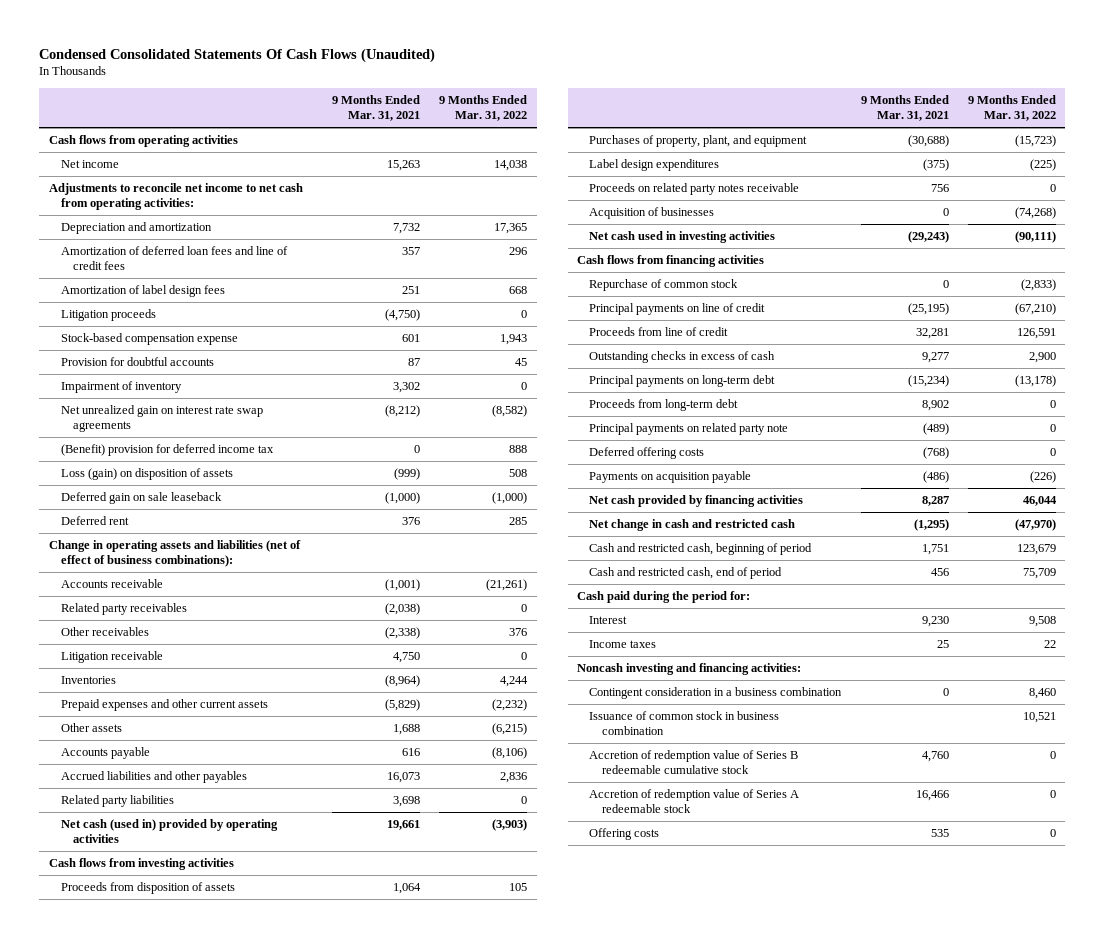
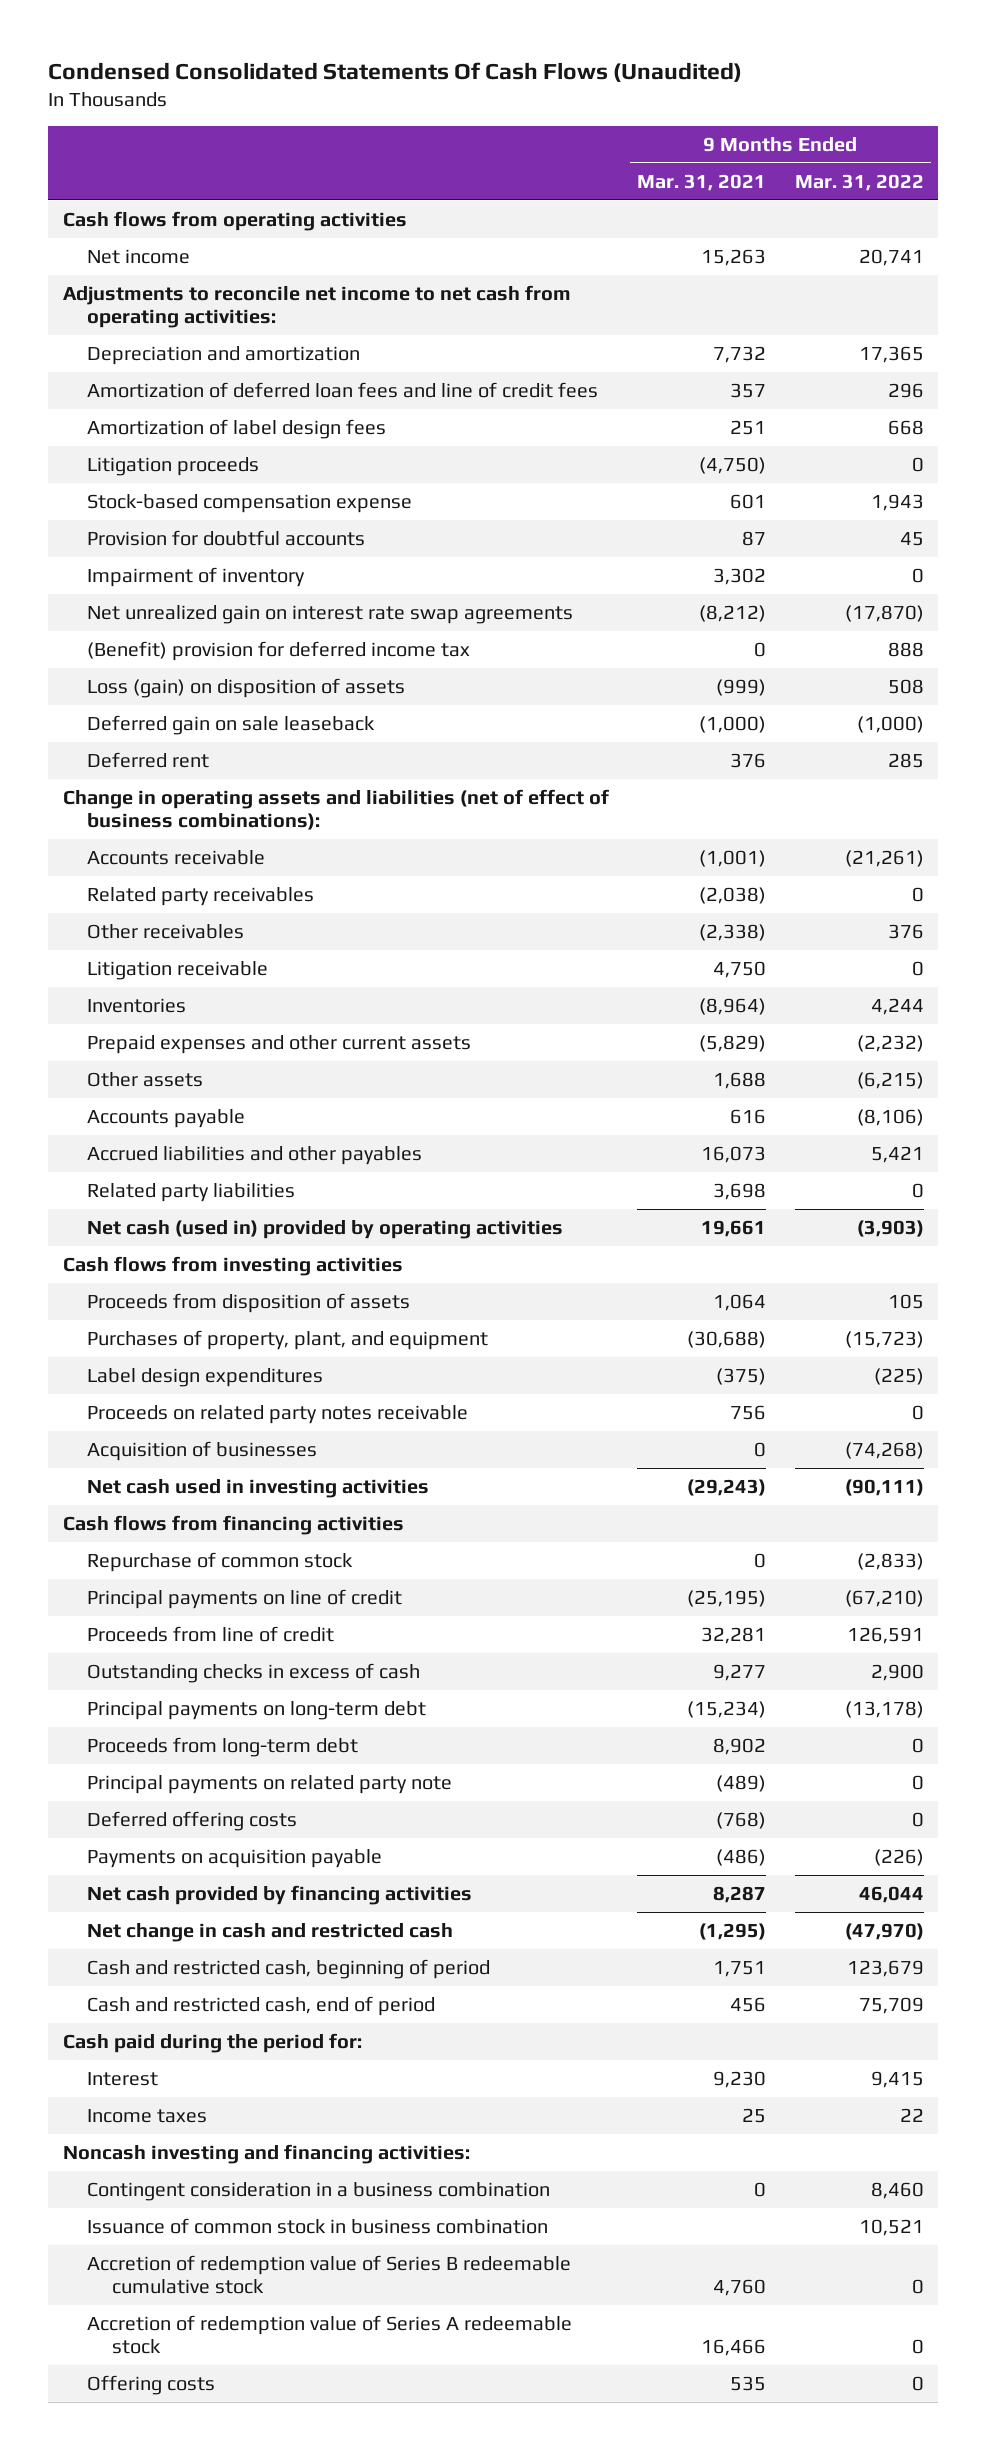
[494,160,528,172] 14,038 -> [858,248,924,266] 20,741
[492,405,528,418] (8,582) -> [844,604,924,622] (17,870)
[500,772,528,784] 2,836 -> [870,1145,924,1163] 5,421
[1028,616,1056,628] 9,508 -> [870,2070,924,2088] 9,415

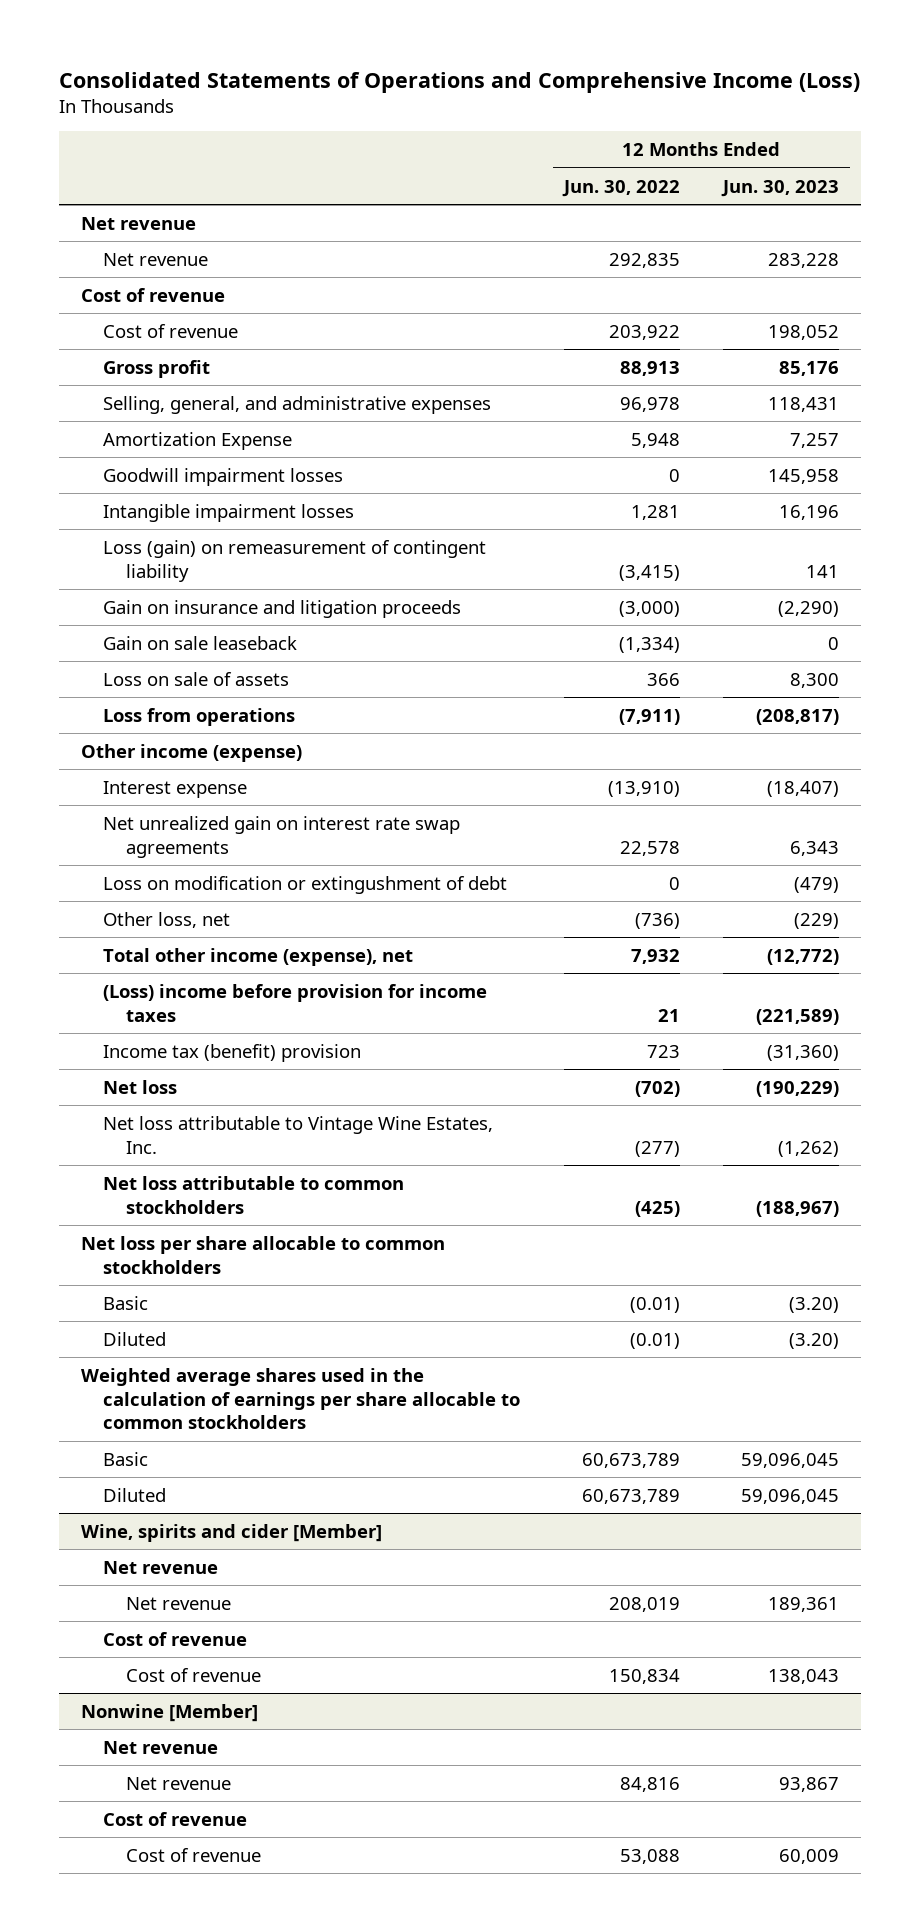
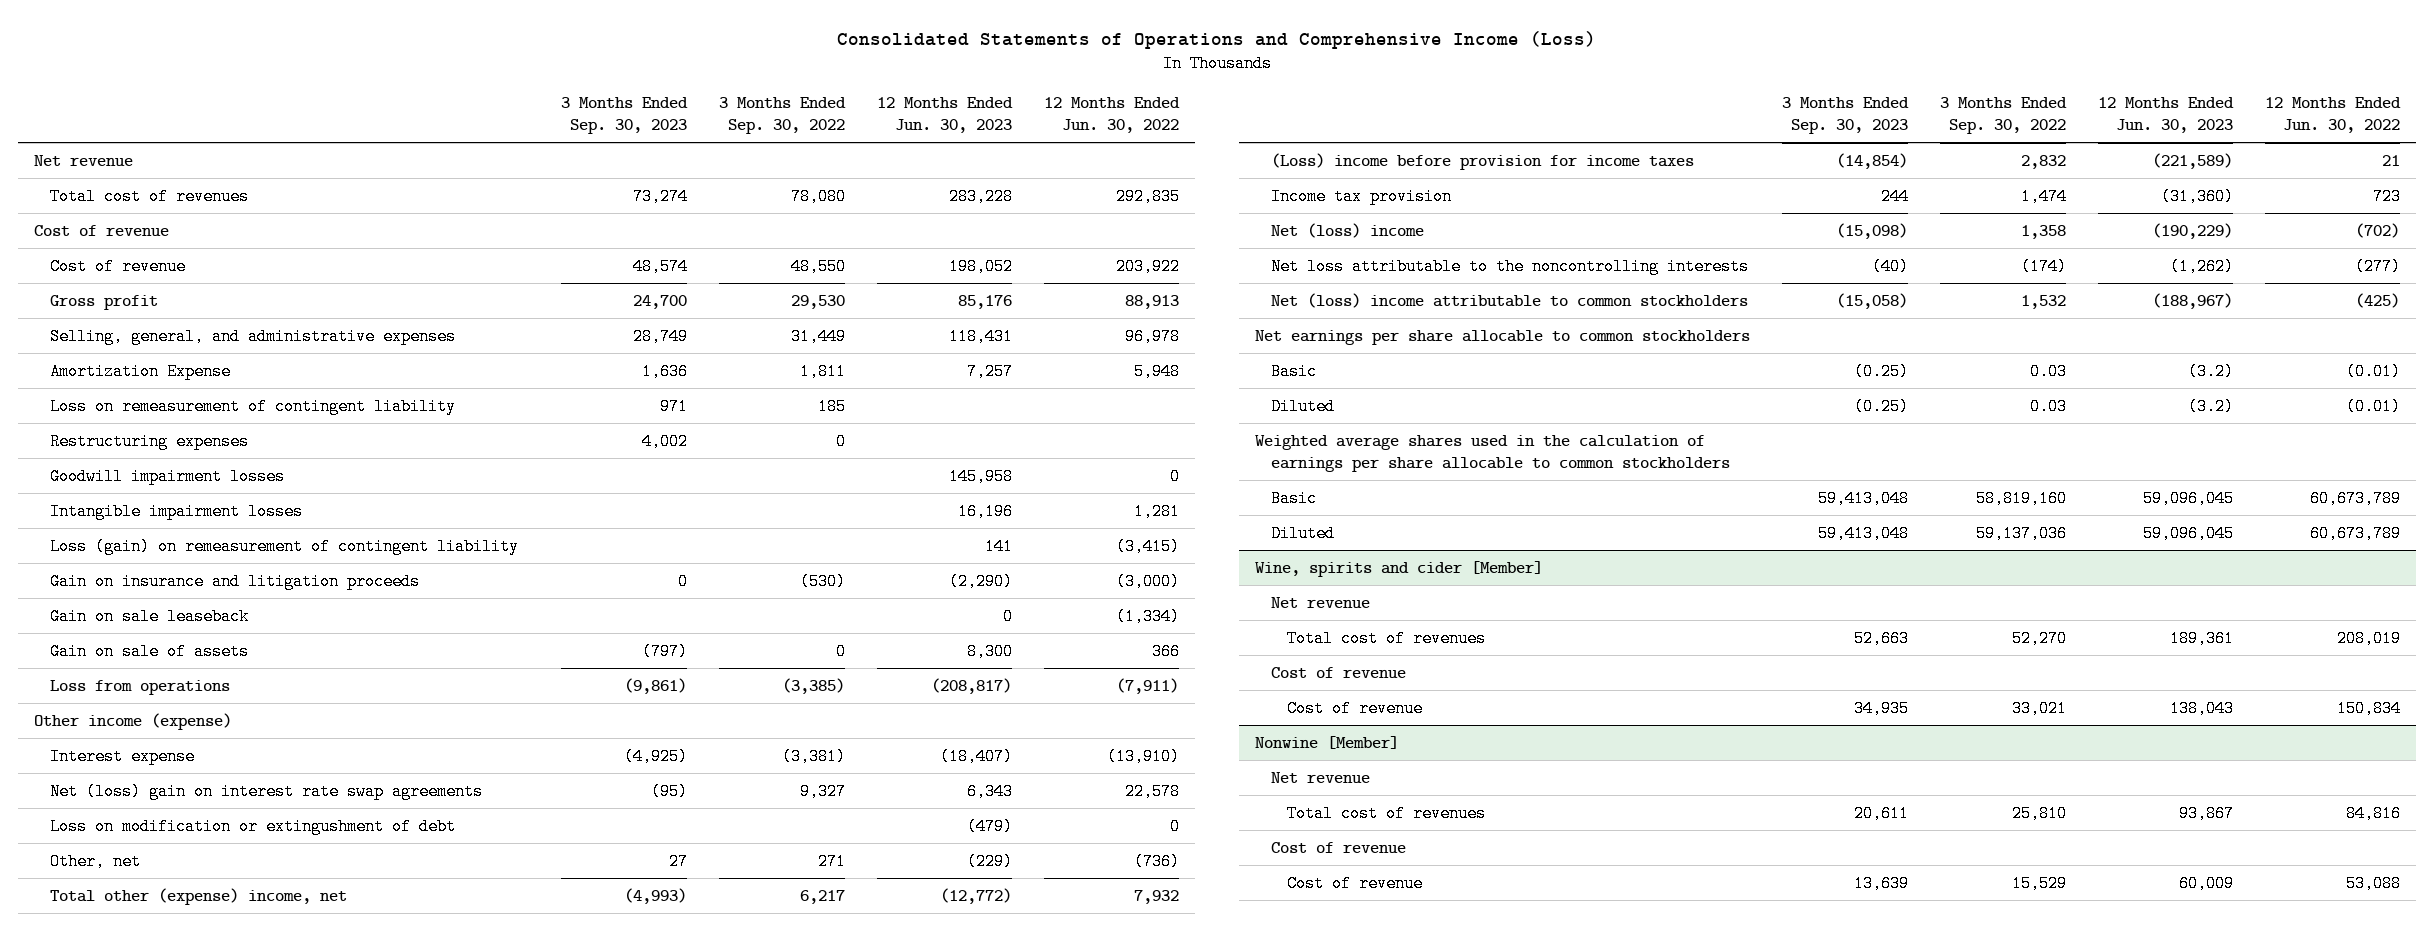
none -> [560,97,688,135] 3 Months Ended Sep. 30, 2023
none -> [718,97,846,135] 3 Months Ended Sep. 30, 2022
[103,252,209,266] Net revenue -> [49,187,249,205] Total cost of revenues
none -> [49,397,456,415] Loss on remeasurement of contingent liability
none -> [49,432,249,450] Restructuring expenses
[103,671,290,686] Loss on sale of assets -> [49,642,249,660] Gain on sale of assets
[103,815,461,858] Net unrealized gain on interest rate swap agreements -> [49,782,483,800] Net (loss) gain on interest rate swap agreements
[103,911,231,928] Other loss, net -> [49,852,141,870] Other, net
[103,947,414,966] Total other income (expense), net -> [49,887,347,905] Total other (expense) income, net
[103,1043,362,1062] Income tax (benefit) provision -> [1270,187,1452,205] Income tax provision
[103,1079,178,1094] Net loss -> [1270,222,1424,238] Net (loss) income
[103,1115,494,1154] Net loss attributable to Vintage Wine Estates, Inc. -> [1270,257,1749,275] Net loss attributable to the noncontrolling interests
[103,1175,405,1214] Net loss attributable to common stockholders -> [1270,292,1748,308] Net (loss) income attributable to common stockholders
[80,1235,445,1274] Net loss per share allocable to common stockholders -> [1254,329,1750,345] Net earnings per share allocable to common stockholders
[789,1296,840,1313] (3.20) -> [2187,362,2234,380] (3.2)
[789,1332,840,1349] (3.20) -> [2187,397,2234,415] (3.2)
[126,1596,232,1610] Net revenue -> [1286,629,1486,647] Total cost of revenues
[126,1776,232,1790] Net revenue -> [1286,804,1486,822] Total cost of revenues

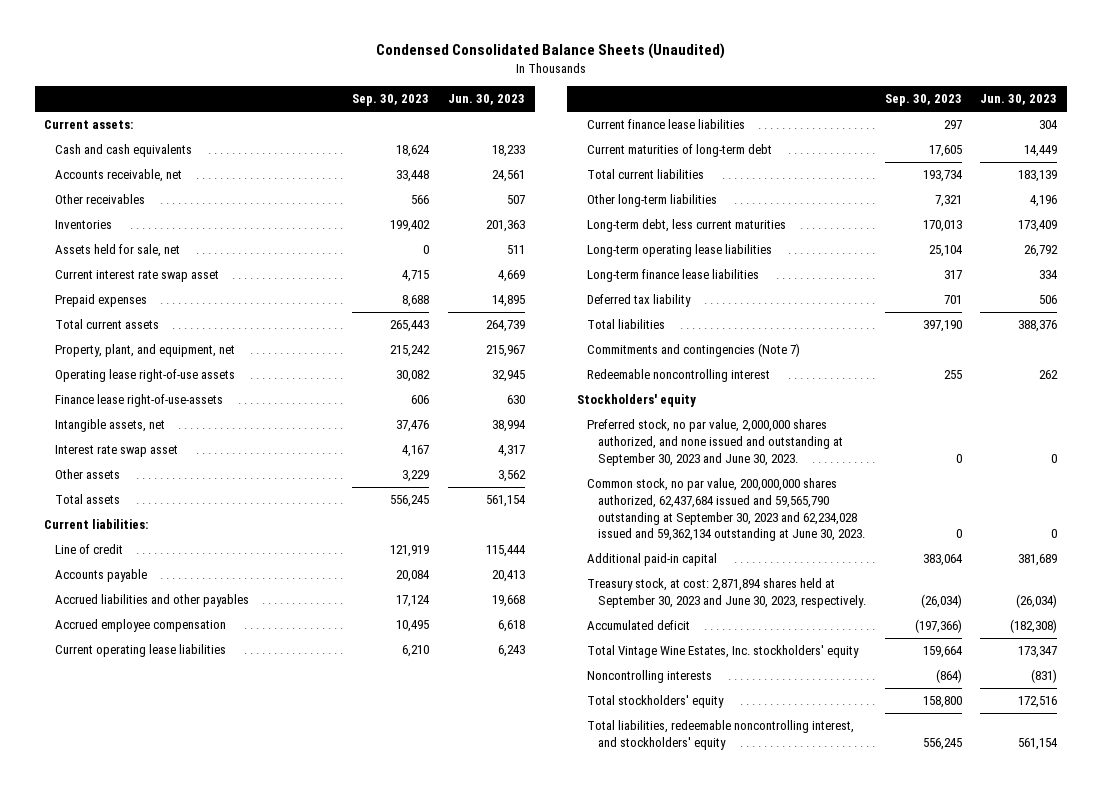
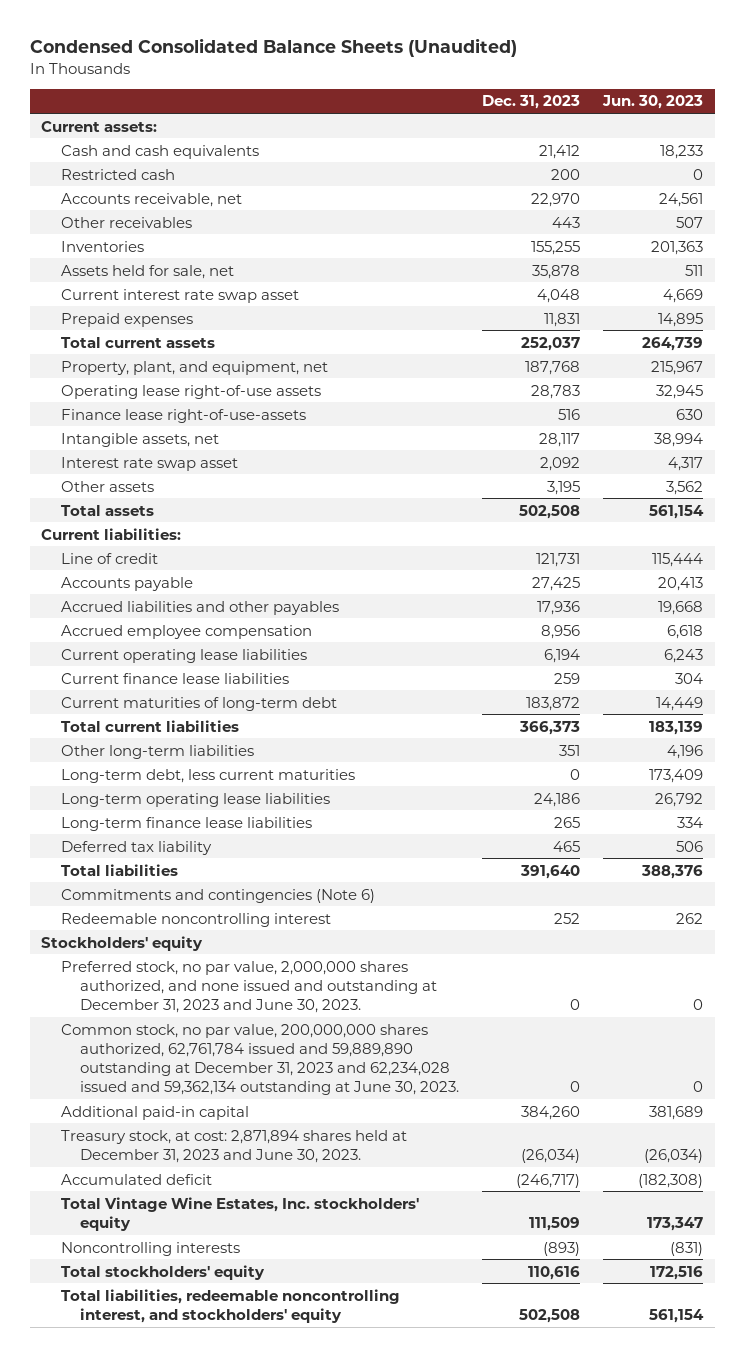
[352,94,430,107] Sep. 30, 2023 -> none
none -> [482,95,581,110] Dec. 31, 2023
none -> [60,168,175,180] Restricted cash
[587,343,801,358] Commitments and contingencies (Note 7) -> [60,888,375,903] Commitments and contingencies (Note 6)
[587,419,843,466] Preferred stock, no par value, 2,000,000 shares authorized, and none issued and outstanding at September 30, 2023 and June 30, 2023. -> [60,960,438,1014] Preferred stock, no par value, 2,000,000 shares authorized, and none issued and outstanding at December 31, 2023 and June 30, 2023.
[587,478,865,542] Common stock, no par value, 200,000,000 shares authorized, 62,437,684 issued and 59,565,790 outstanding at September 30, 2023 and 62,234,028 issued and 59,362,134 outstanding at June 30, 2023. -> [60,1023,460,1096] Common stock, no par value, 200,000,000 shares authorized, 62,761,784 issued and 59,889,890 outstanding at December 31, 2023 and 62,234,028 issued and 59,362,134 outstanding at June 30, 2023.
[587,578,866,608] Treasury stock, at cost: 2,871,894 shares held at September 30, 2023 and June 30, 2023, respectively. -> [60,1129,407,1163] Treasury stock, at cost: 2,871,894 shares held at December 31, 2023 and June 30, 2023.

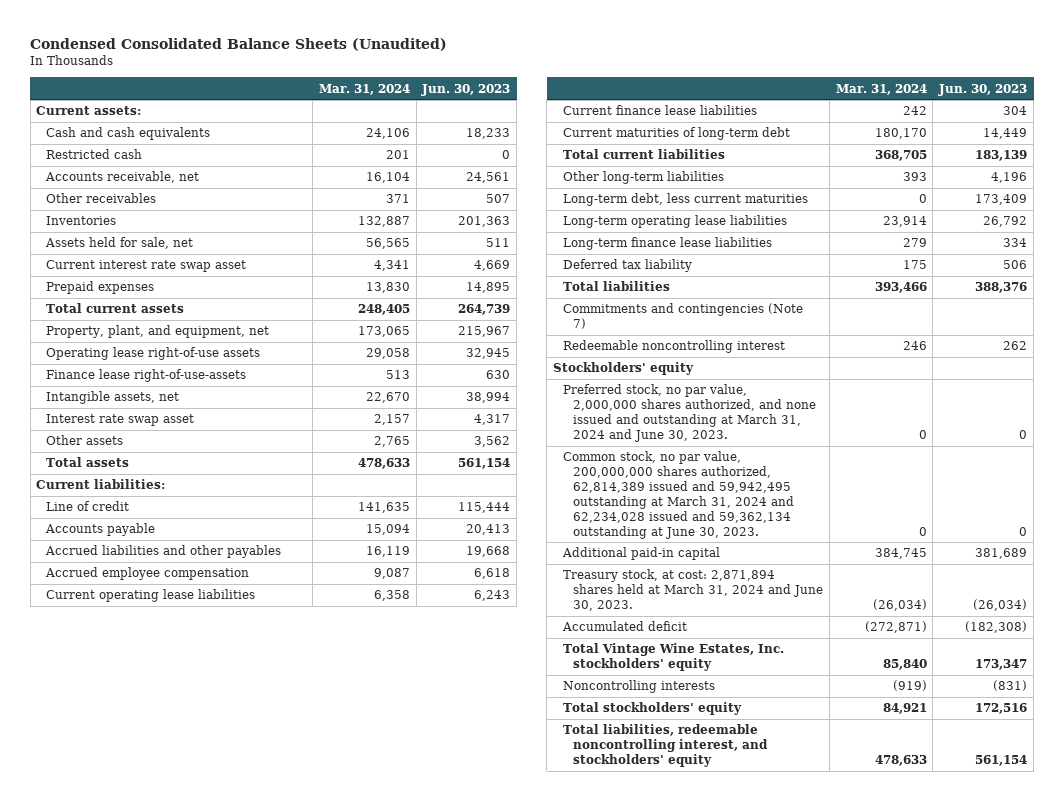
[482,95,581,110] Dec. 31, 2023 -> none
none -> [318,83,410,95] Mar. 31, 2024
[60,888,375,903] Commitments and contingencies (Note 6) -> [563,303,804,330] Commitments and contingencies (Note 7)
[60,960,438,1014] Preferred stock, no par value, 2,000,000 shares authorized, and none issued and outstanding at December 31, 2023 and June 30, 2023. -> [563,384,817,442] Preferred stock, no par value, 2,000,000 shares authorized, and none issued and outstanding at March 31, 2024 and June 30, 2023.
[60,1023,460,1096] Common stock, no par value, 200,000,000 shares authorized, 62,761,784 issued and 59,889,890 outstanding at December 31, 2023 and 62,234,028 issued and 59,362,134 outstanding at June 30, 2023. -> [563,451,795,539] Common stock, no par value, 200,000,000 shares authorized, 62,814,389 issued and 59,942,495 outstanding at March 31, 2024 and 62,234,028 issued and 59,362,134 outstanding at June 30, 2023.
[60,1129,407,1163] Treasury stock, at cost: 2,871,894 shares held at December 31, 2023 and June 30, 2023. -> [563,569,824,612] Treasury stock, at cost: 2,871,894 shares held at March 31, 2024 and June 30, 2023.

